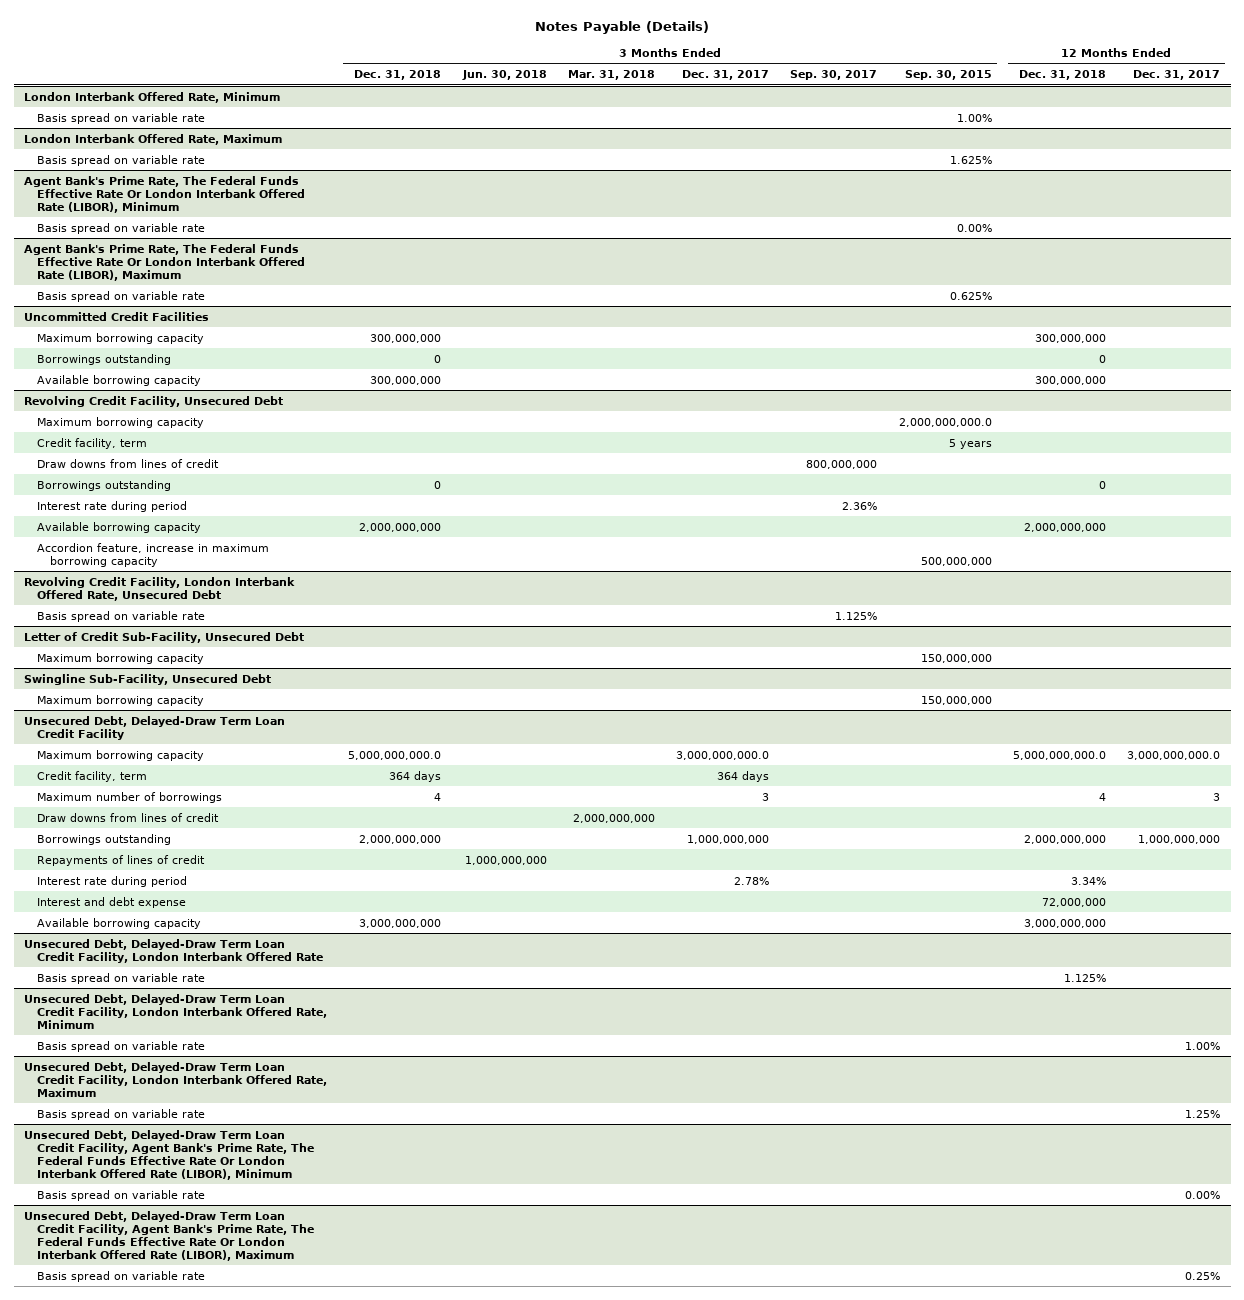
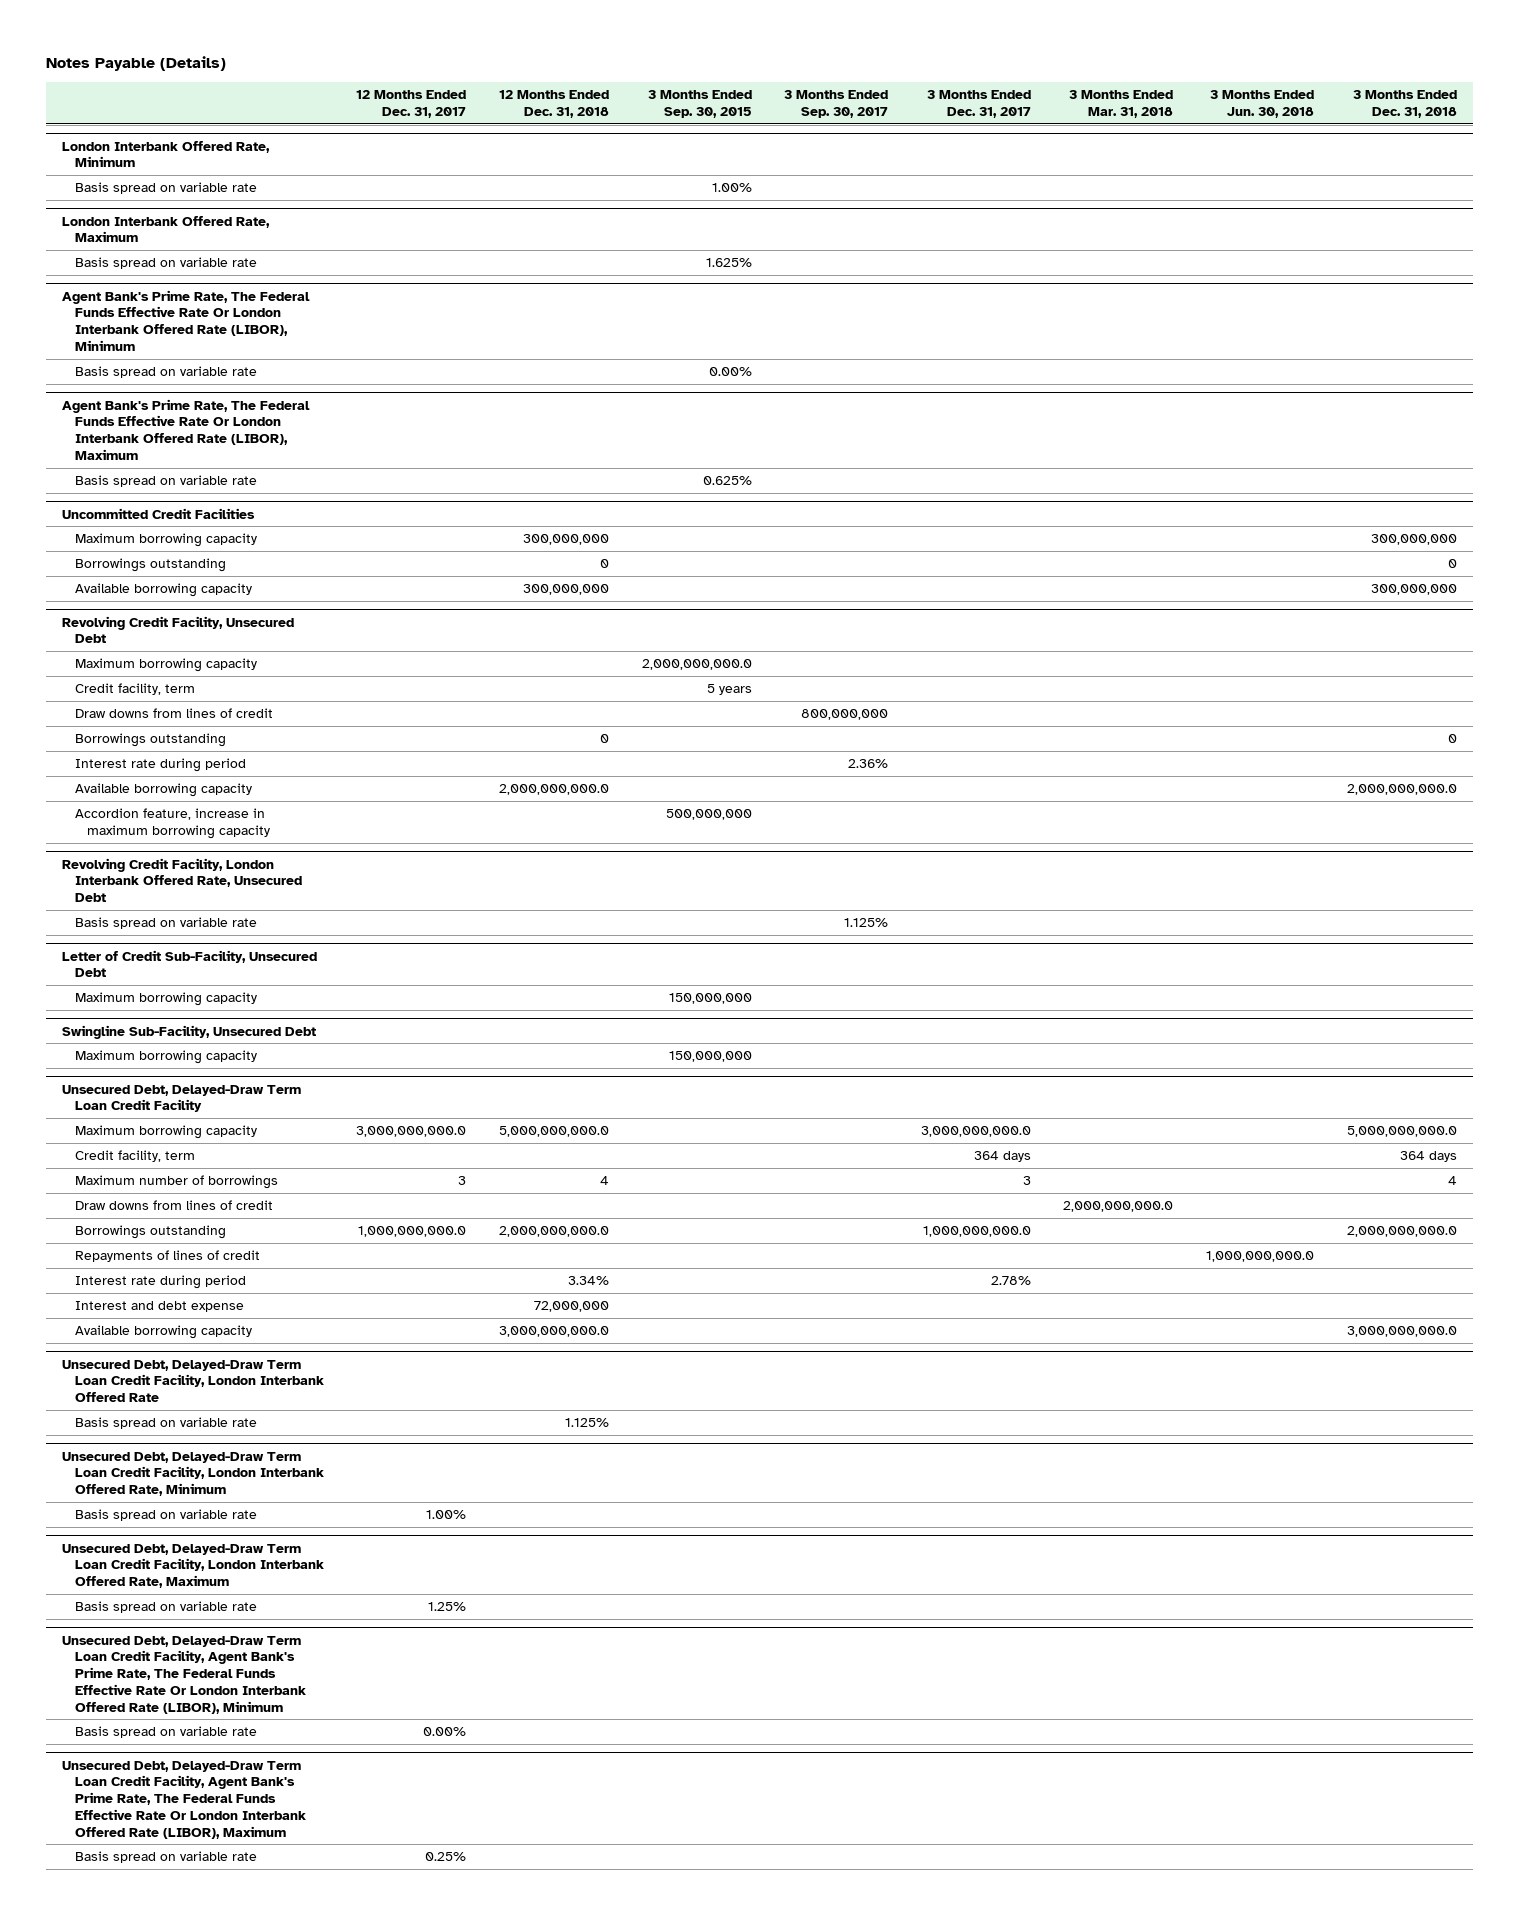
[359,522,442,532] 2,000,000,000 -> [1346,784,1457,796] 2,000,000,000.0
[1023,522,1106,532] 2,000,000,000 -> [498,784,609,796] 2,000,000,000.0
[572,813,655,823] 2,000,000,000 -> [1063,1201,1174,1213] 2,000,000,000.0
[359,834,442,844] 2,000,000,000 -> [1346,1226,1457,1238] 2,000,000,000.0
[687,834,770,844] 1,000,000,000 -> [922,1226,1031,1238] 1,000,000,000.0
[1023,834,1106,844] 2,000,000,000 -> [498,1226,609,1238] 2,000,000,000.0
[1138,834,1221,844] 1,000,000,000 -> [358,1226,467,1238] 1,000,000,000.0
[464,855,547,865] 1,000,000,000 -> [1206,1251,1315,1263] 1,000,000,000.0
[359,918,442,928] 3,000,000,000 -> [1346,1326,1457,1338] 3,000,000,000.0
[1023,918,1106,928] 3,000,000,000 -> [498,1326,609,1338] 3,000,000,000.0

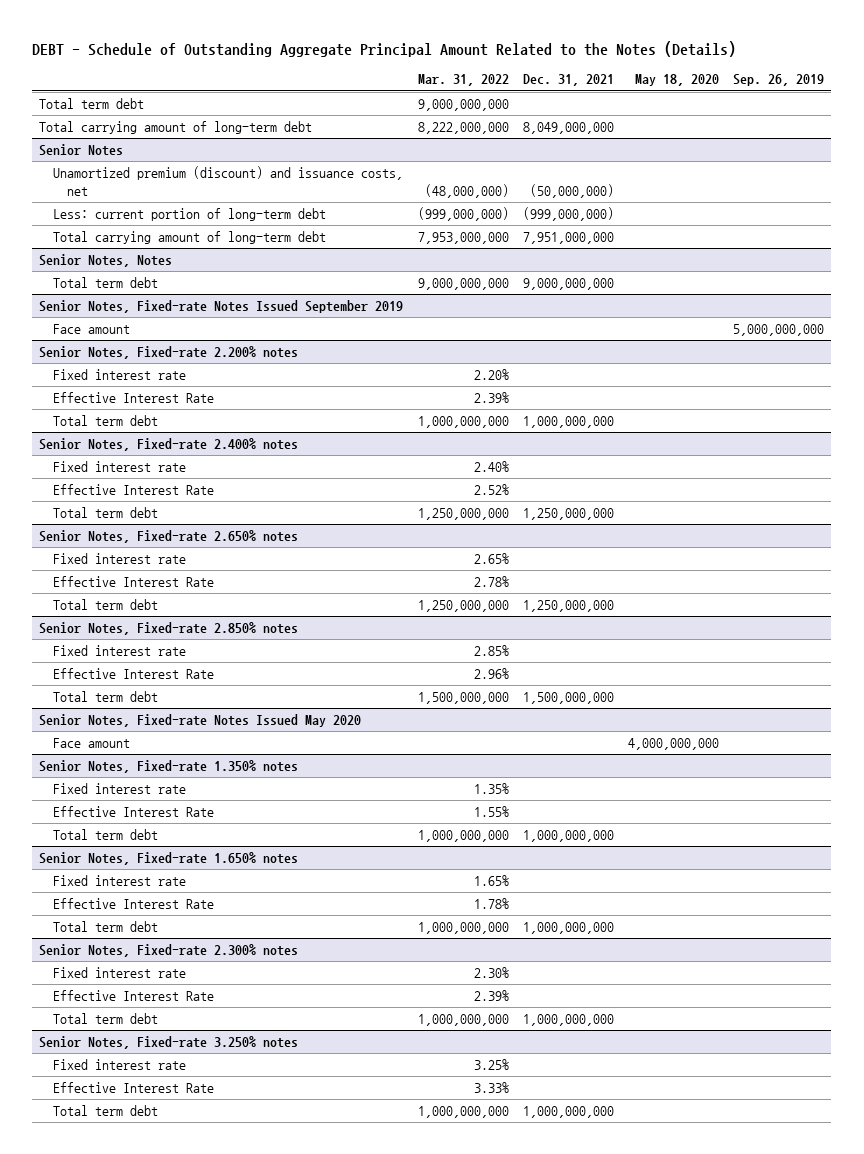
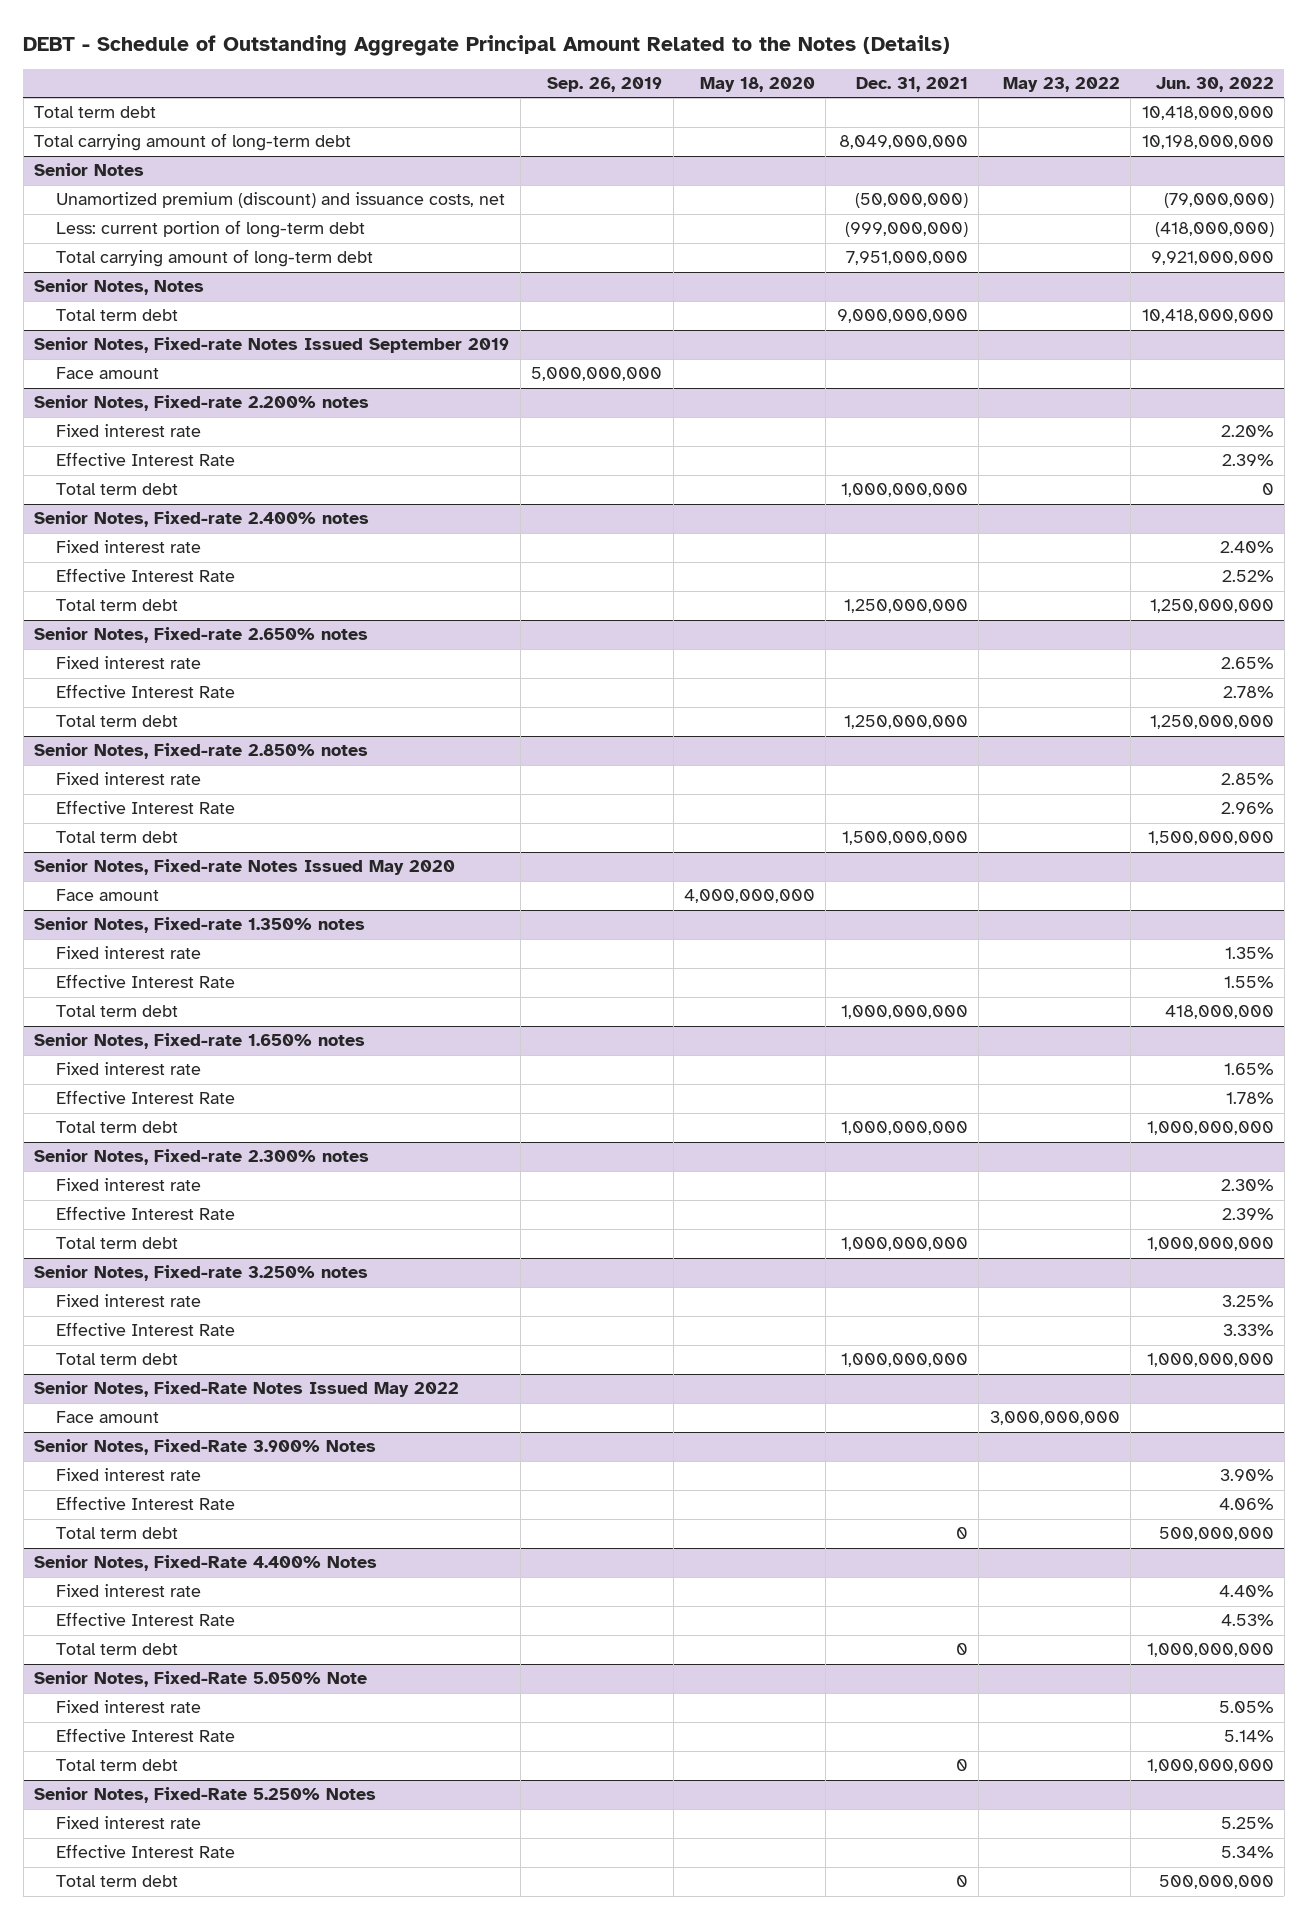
[417,74,509,87] Mar. 31, 2022 -> none
none -> [1002,76,1120,92] May 23, 2022
none -> [1155,76,1274,92] Jun. 30, 2022
none -> [34,1381,460,1398] Senior Notes, Fixed-Rate Notes Issued May 2022
none -> [56,1411,160,1424] Face amount
none -> [34,1439,377,1456] Senior Notes, Fixed-Rate 3.900% Notes
none -> [56,1468,202,1482] Fixed interest rate
none -> [56,1496,236,1511] Effective Interest Rate
none -> [56,1527,179,1540] Total term debt
none -> [34,1555,378,1572] Senior Notes, Fixed-Rate 4.400% Notes
none -> [56,1584,202,1598] Fixed interest rate
none -> [56,1612,236,1627] Effective Interest Rate
none -> [56,1643,179,1656] Total term debt
none -> [34,1671,368,1688] Senior Notes, Fixed-Rate 5.050% Note
none -> [56,1700,202,1714] Fixed interest rate
none -> [56,1728,236,1743] Effective Interest Rate
none -> [56,1759,179,1772] Total term debt
none -> [34,1787,377,1804] Senior Notes, Fixed-Rate 5.250% Notes
none -> [56,1816,202,1830] Fixed interest rate
none -> [56,1844,236,1859] Effective Interest Rate
none -> [56,1875,179,1888] Total term debt

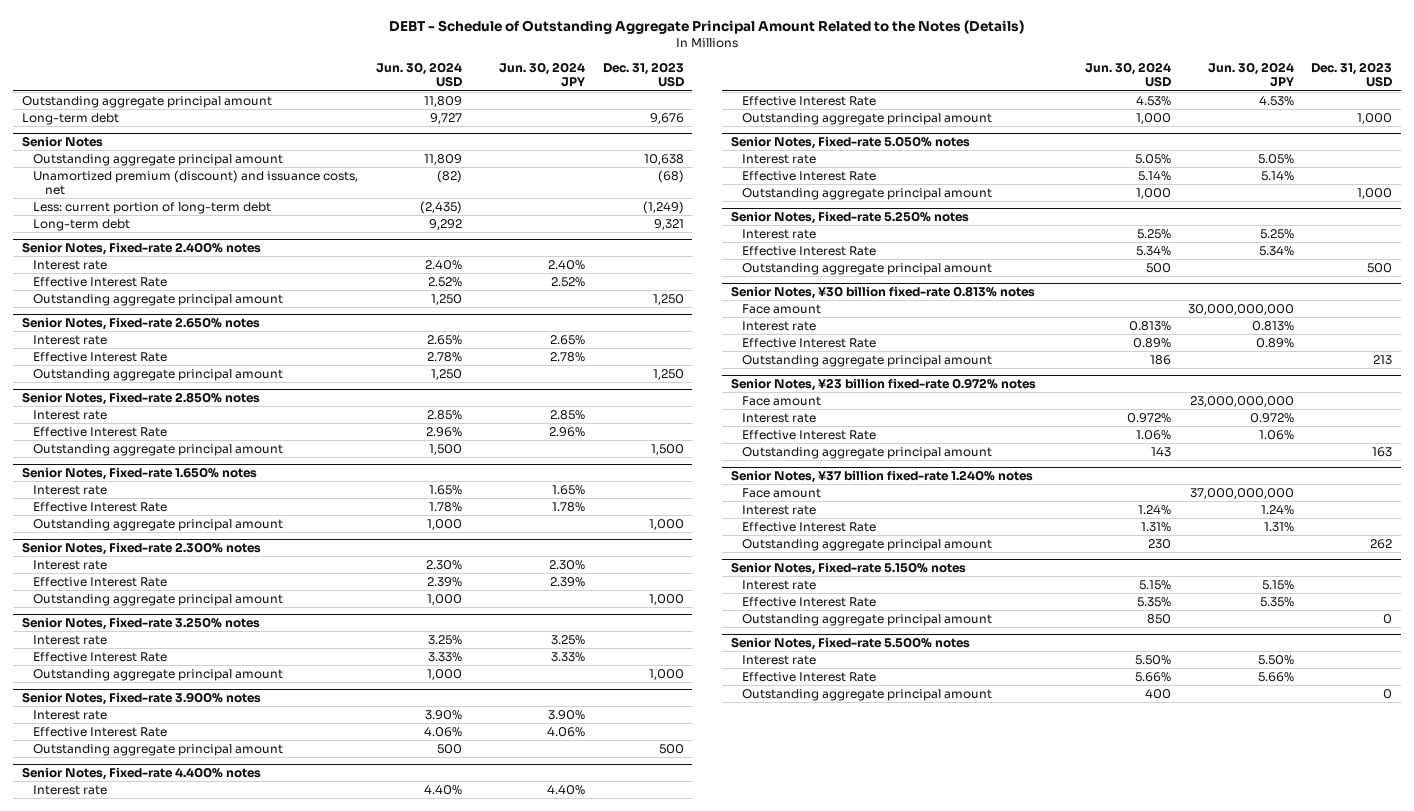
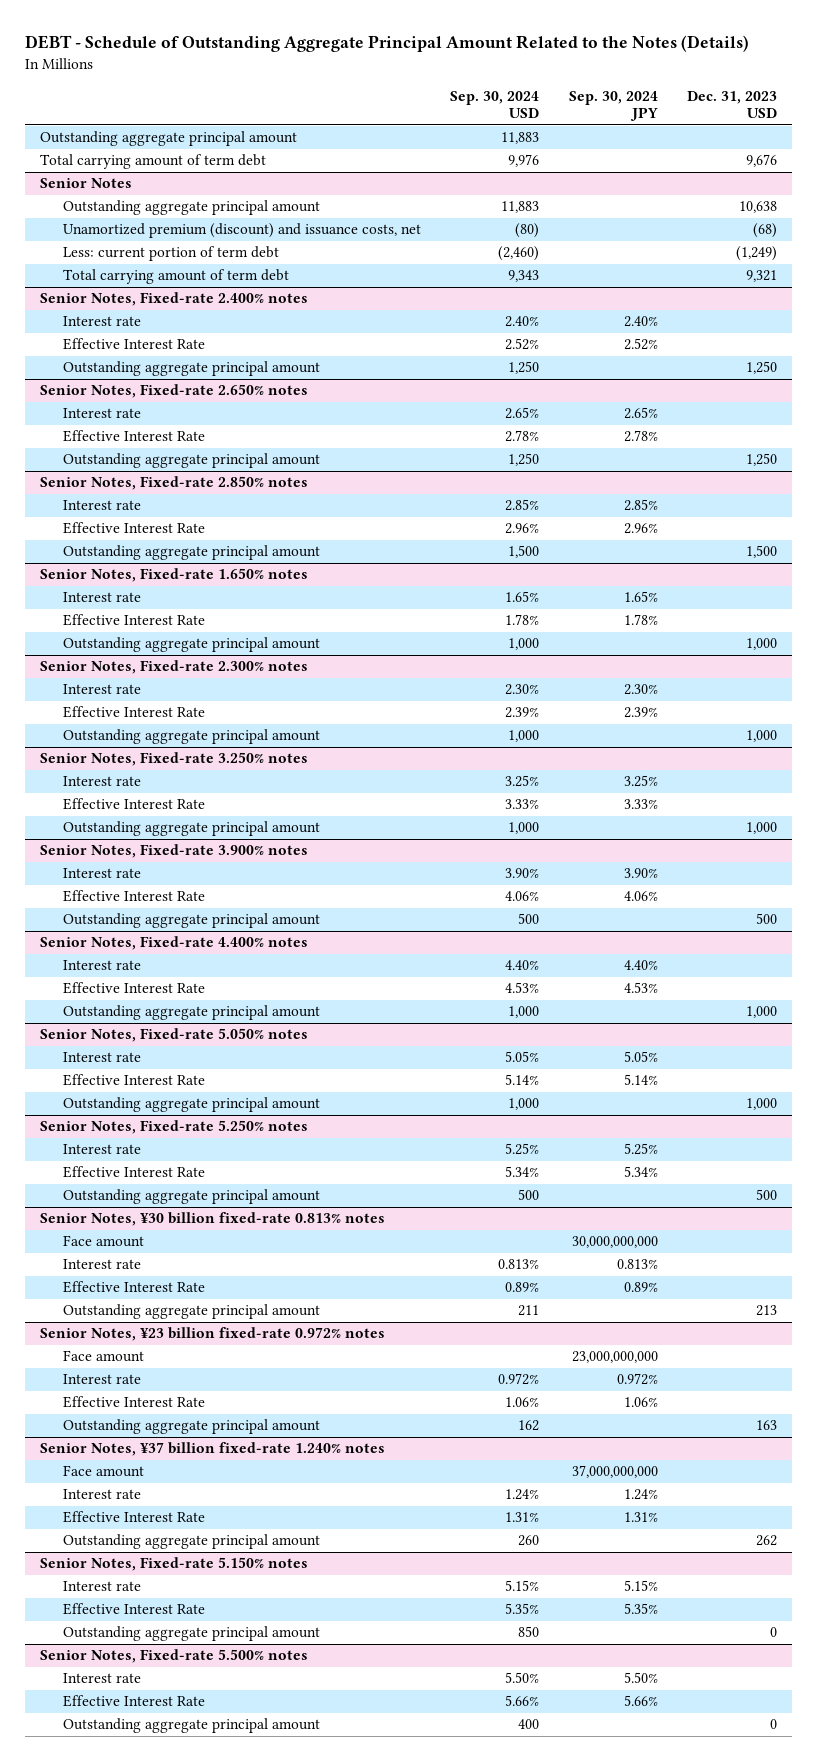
[375,62,462,88] Jun. 30, 2024 USD -> none
[499,62,586,88] Jun. 30, 2024 JPY -> none
none -> [450,90,540,119] Sep. 30, 2024 USD
none -> [568,90,658,122] Sep. 30, 2024 JPY
[21,112,119,125] Long-term debt -> [39,154,266,170] Total carrying amount of term debt
[33,201,272,214] Less: current portion of long-term debt -> [62,246,279,262] Less: current portion of term debt
[33,218,131,231] Long-term debt -> [62,269,289,285] Total carrying amount of term debt

